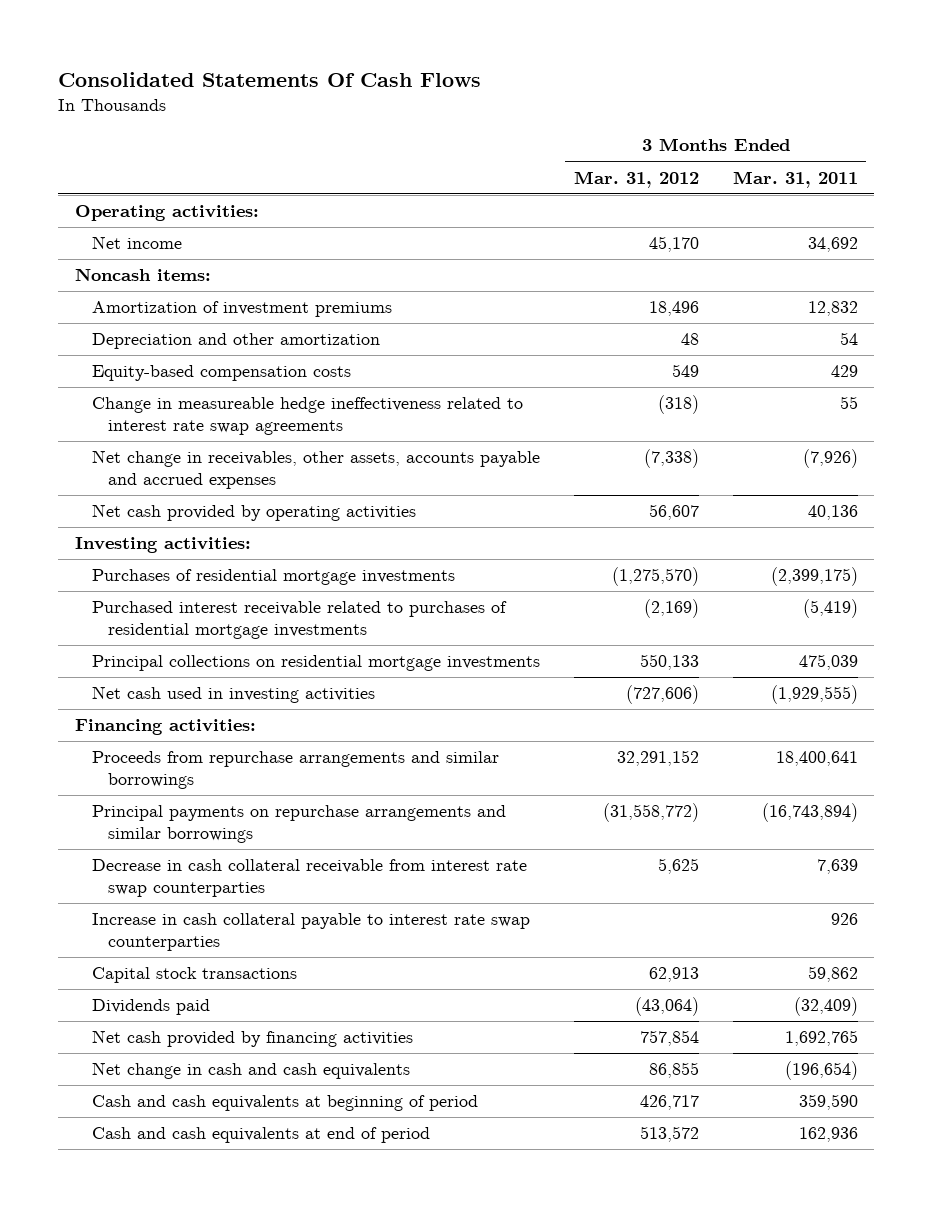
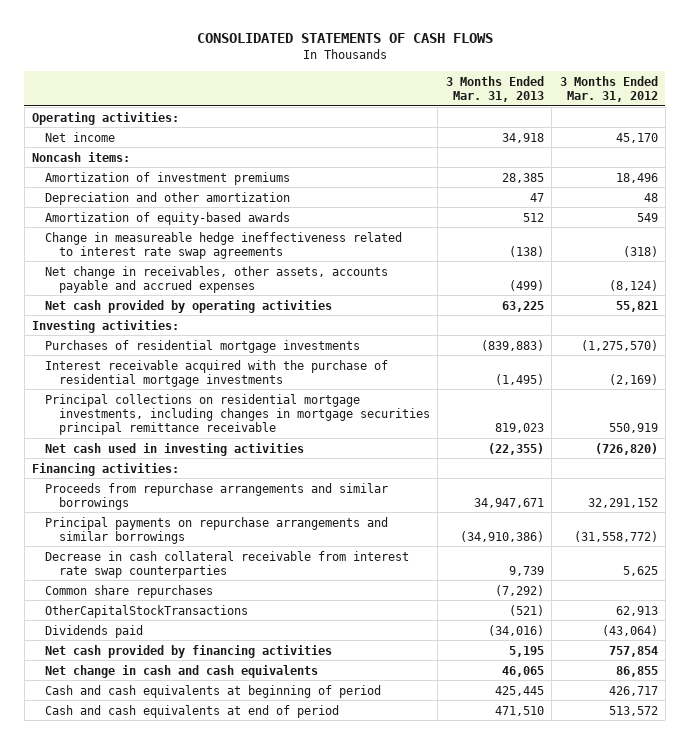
[58,71,482,87] Consolidated Statements Of Cash Flows -> [196,32,493,43] CONSOLIDATED STATEMENTS OF CASH FLOWS
[732,170,858,188] Mar. 31, 2011 -> none
none -> [445,75,544,102] 3 Months Ended Mar. 31, 2013
[91,365,351,382] Equity-based compensation costs -> [45,211,291,225] Amortization of equity-based awards
[643,449,699,469] (7,338) -> [608,279,658,291] (8,124)
[648,504,699,521] 56,607 -> [615,300,658,312] 55,821
[91,601,507,639] Purchased interest receivable related to purchases of residential mortgage investments -> [45,359,389,387] Interest receivable acquired with the purchase of residential mortgage investments
[91,655,540,672] Principal collections on residential mortgage investments -> [45,393,431,435] Principal collections on residential mortgage investments, including changes in mortgage securities principal remittance receivable
[639,654,699,671] 550,133 -> [608,422,658,433] 550,919
[625,685,699,705] (727,606) -> [594,442,658,455] (726,820)
[91,913,530,951] Increase in cash collateral payable to interest rate swap counterparties -> none
none -> [45,584,214,598] Common share repurchases
[91,967,297,984] Capital stock transactions -> [45,604,249,618] OtherCapitalStockTransactions

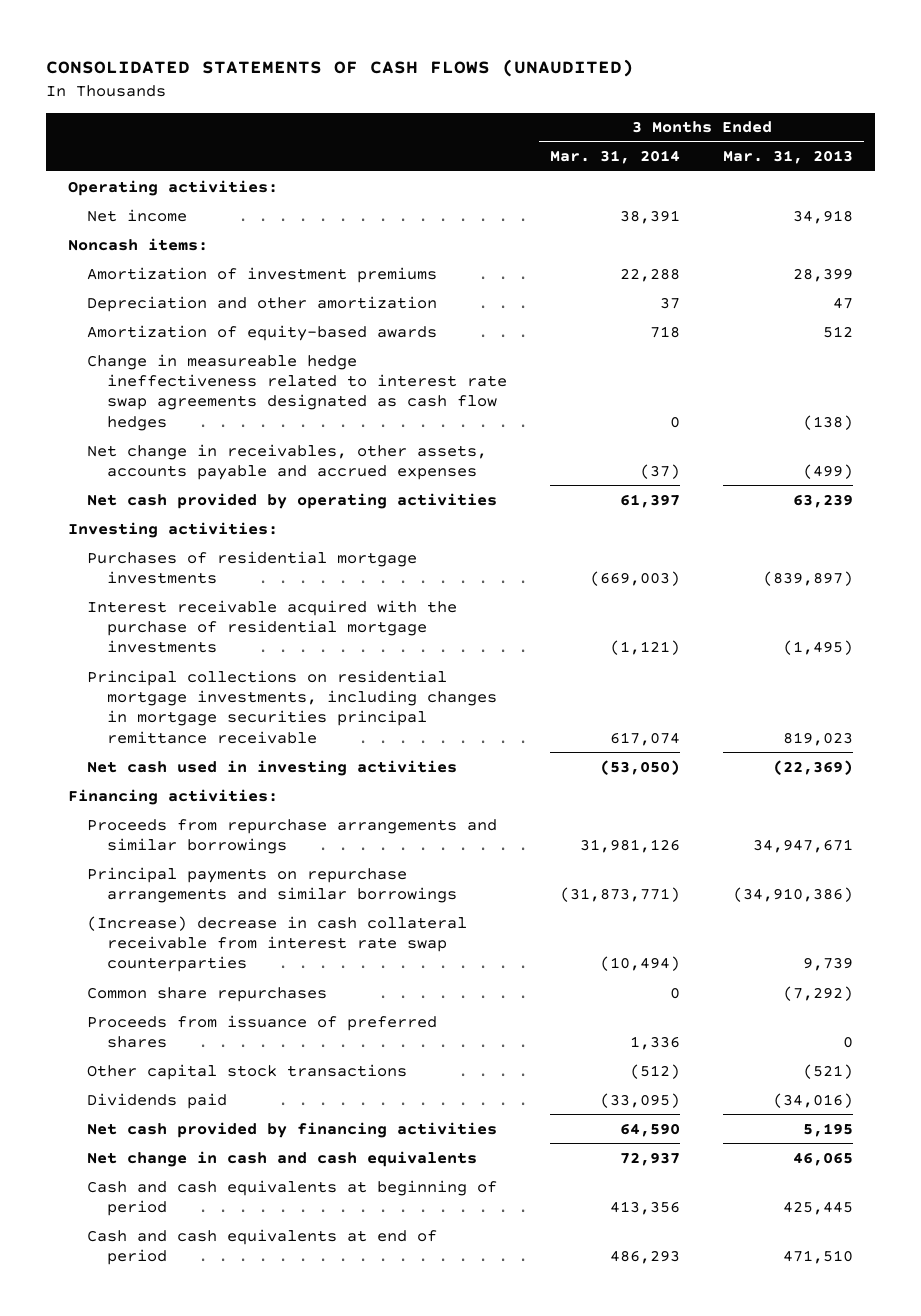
[196,32,493,43] CONSOLIDATED STATEMENTS OF CASH FLOWS -> [46,58,635,77] CONSOLIDATED STATEMENTS OF CASH FLOWS (UNAUDITED)
[559,75,658,102] 3 Months Ended Mar. 31, 2012 -> none
none -> [550,150,681,165] Mar. 31, 2014
[501,172,544,183] 28,385 -> [793,267,854,282] 28,399
[45,231,403,259] Change in measureable hedge ineffectiveness related to interest rate swap agreements -> [87,353,507,431] Change in measureable hedge ineffectiveness related to interest rate swap agreements designated as cash flow hedges
[501,300,544,312] 63,225 -> [793,493,854,508] 63,239
[480,339,544,351] (839,883) -> [763,570,854,586] (839,897)
[487,442,544,455] (22,355) -> [773,759,854,775] (22,369)
[45,550,410,578] Decrease in cash collateral receivable from interest rate swap counterparties -> [87,915,468,973] (Increase) decrease in cash collateral receivable from interest rate swap counterparties
none -> [87,1014,438,1048] Proceeds from issuance of preferred shares
[45,604,249,618] OtherCapitalStockTransactions -> [87,1063,408,1080] Other capital stock transactions

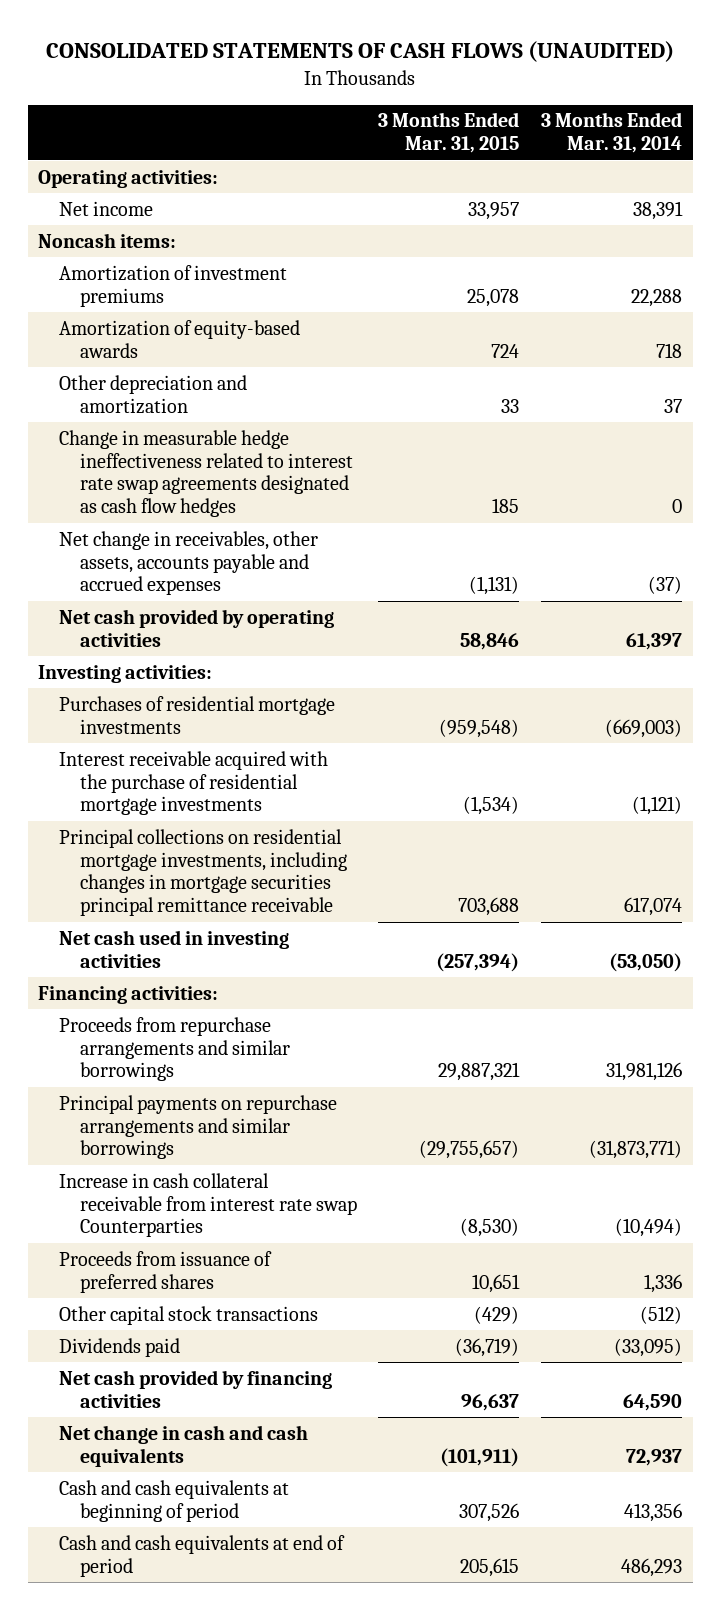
[723,150,854,165] Mar. 31, 2013 -> none
none -> [378,112,520,154] 3 Months Ended Mar. 31, 2015
[87,295,438,312] Depreciation and other amortization -> none
none -> [58,374,247,414] Other depreciation and amortization
[87,353,507,431] Change in measureable hedge ineffectiveness related to interest rate swap agreements designated as cash flow hedges -> [58,429,353,518] Change in measurable hedge ineffectiveness related to interest rate swap agreements designated as cash flow hedges
[87,986,328,1002] Common share repurchases -> none
[87,915,468,973] (Increase) decrease in cash collateral receivable from interest rate swap counterparties -> [58,1172,357,1238] Increase in cash collateral receivable from interest rate swap Counterparties

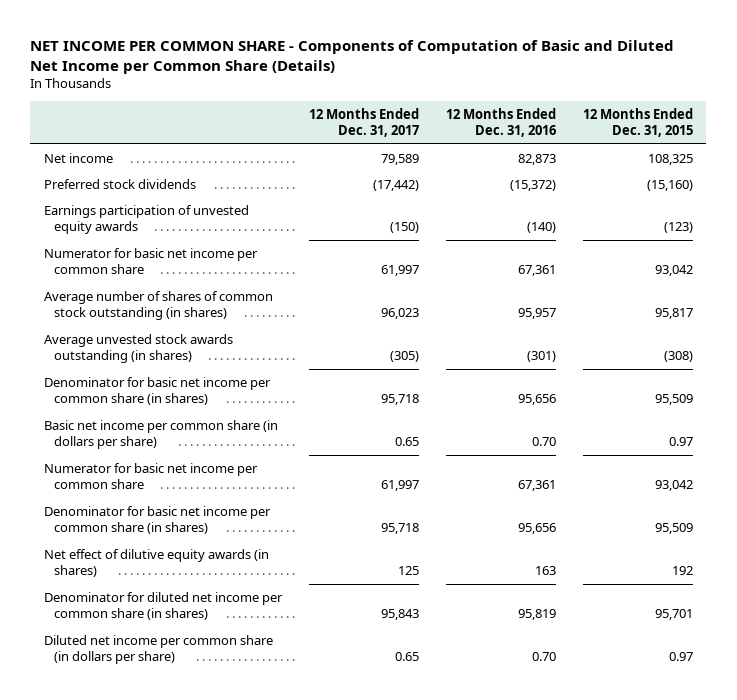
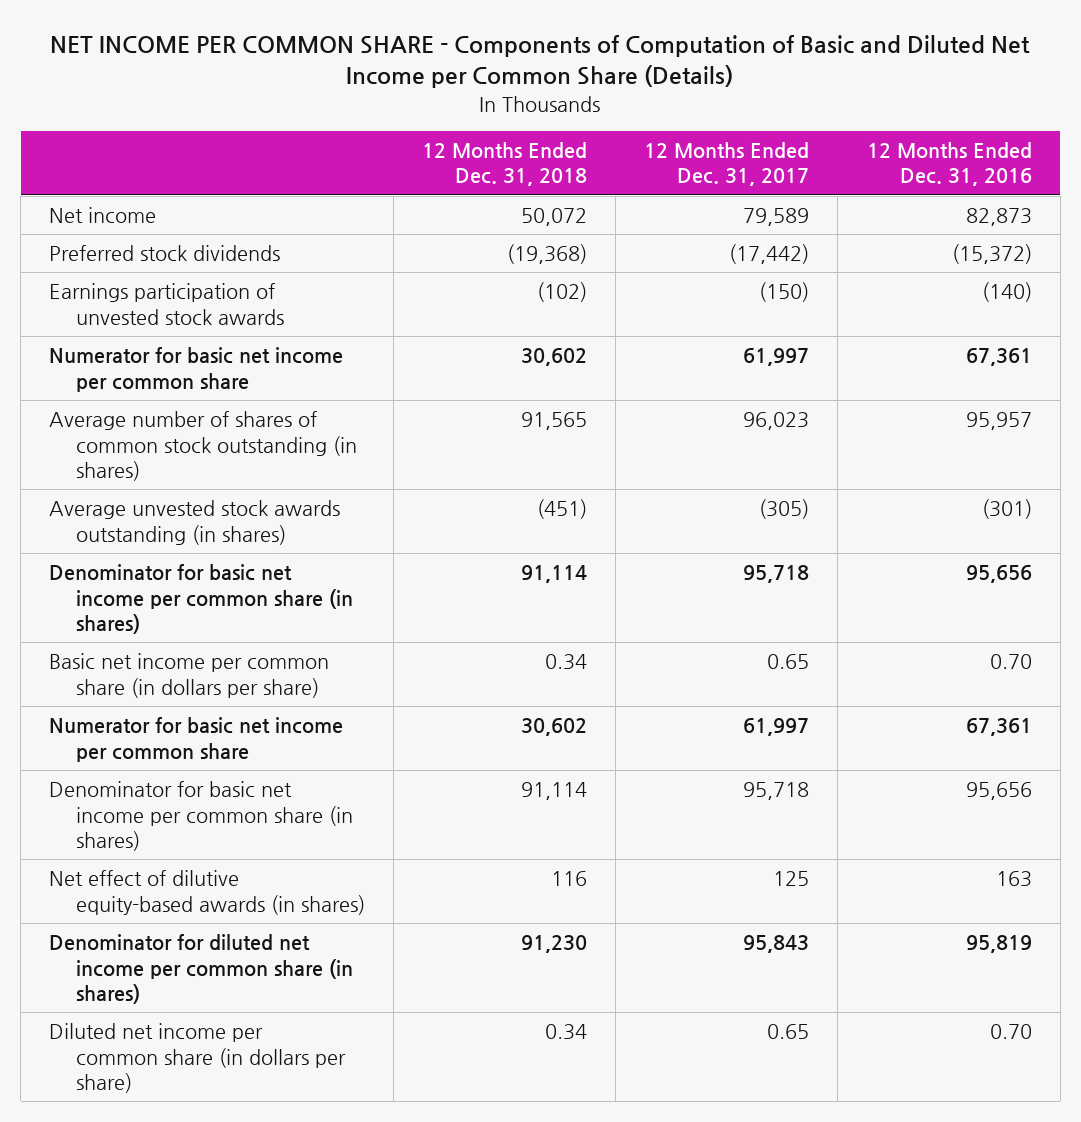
[582,107,693,138] 12 Months Ended Dec. 31, 2015 -> none
none -> [422,142,588,187] 12 Months Ended Dec. 31, 2018
[43,204,249,235] Earnings participation of unvested equity awards -> [49,283,285,325] Earnings participation of unvested stock awards
[43,548,269,578] Net effect of dilutive equity awards (in shares) -> [49,870,366,915] Net effect of dilutive equity-based awards (in shares)

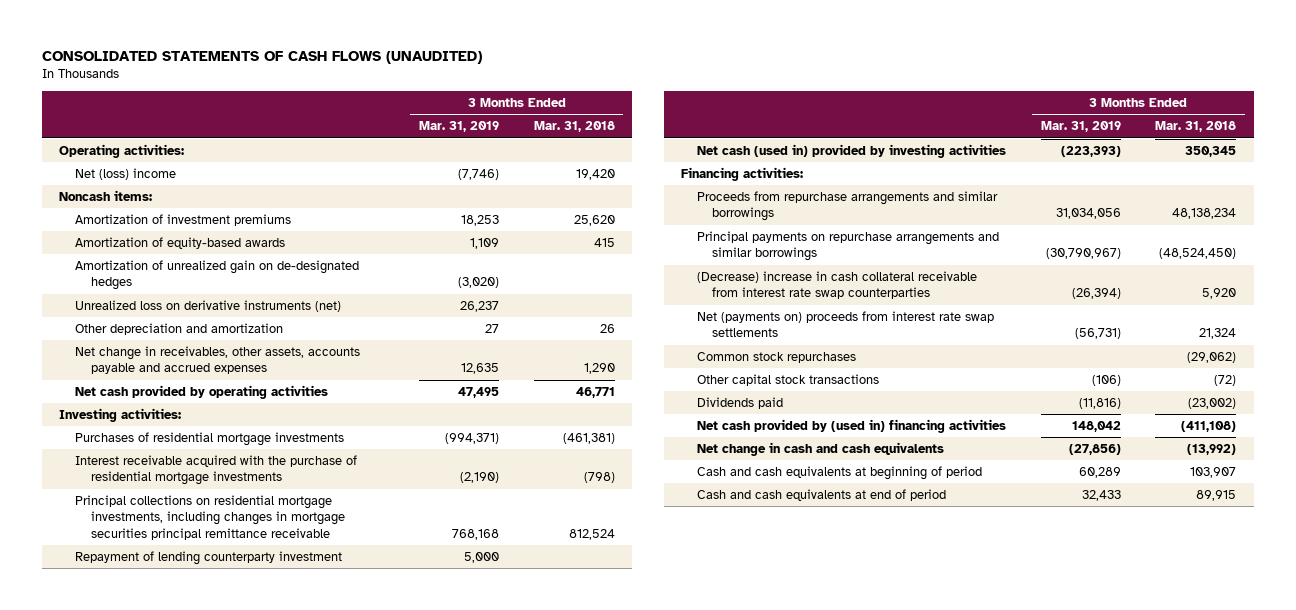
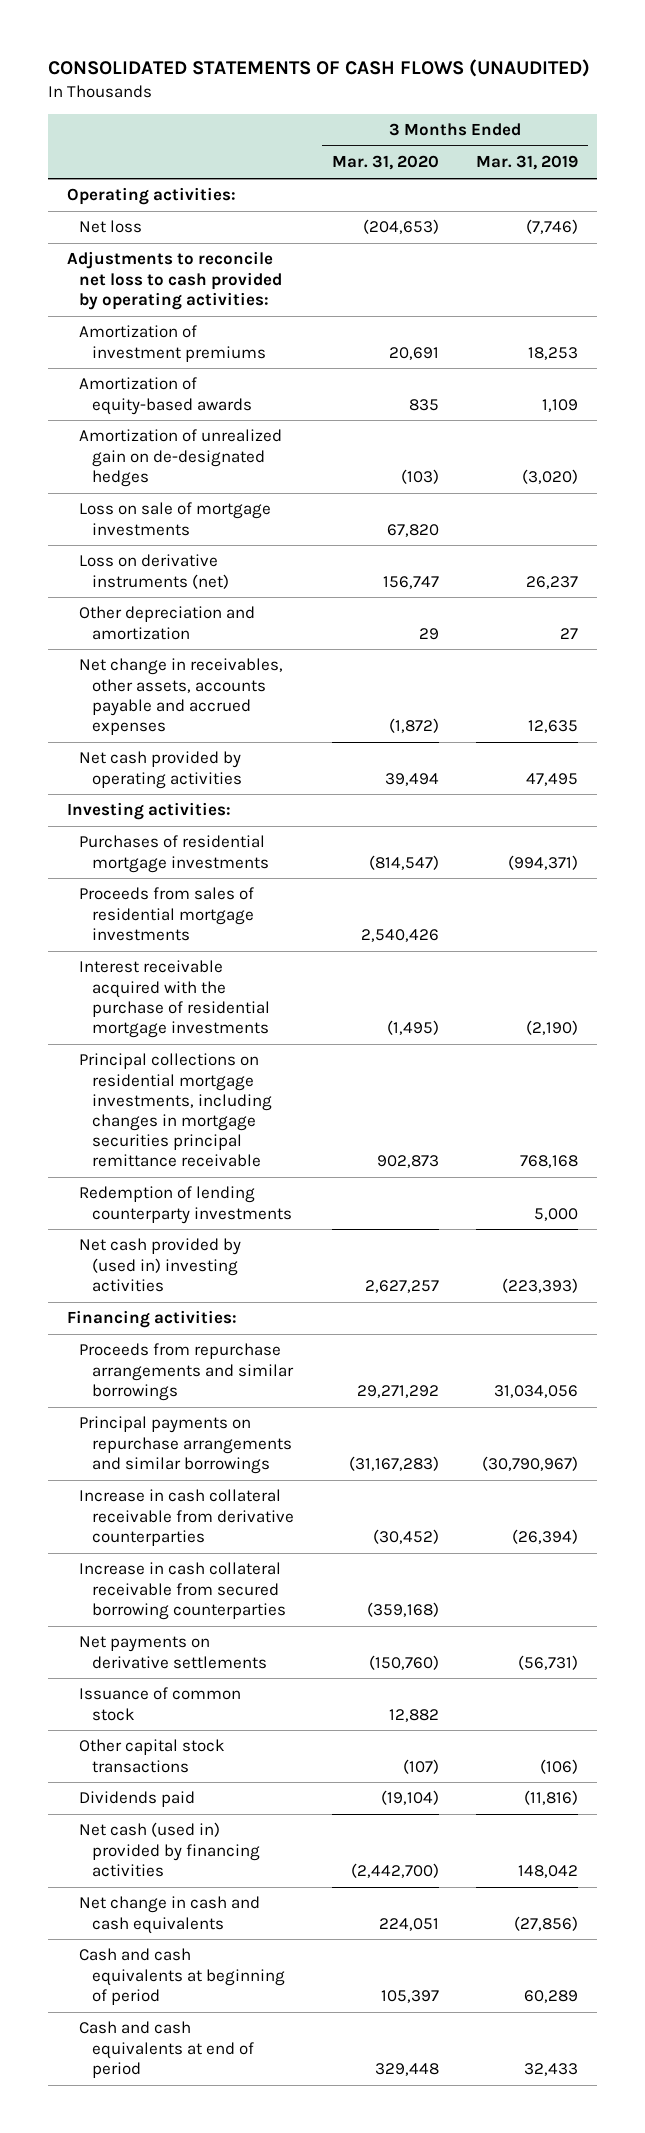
[533,121,615,133] Mar. 31, 2018 -> none
none -> [331,155,439,171] Mar. 31, 2020
[75,168,177,181] Net (loss) income -> [79,220,143,234] Net loss
[59,190,153,202] Noncash items: -> [67,251,283,310] Adjustments to reconcile net loss to cash provided by operating activities:
none -> [79,502,272,536] Loss on sale of mortgage investments
[75,300,342,313] Unrealized loss on derivative instruments (net) -> [79,554,229,589] Loss on derivative instruments (net)
none -> [79,887,255,941] Proceeds from sales of residential mortgage investments
[75,551,343,566] Repayment of lending counterparty investment -> [79,1186,292,1224] Redemption of lending counterparty investments
[696,144,1006,159] Net cash (used in) provided by investing activities -> [79,1238,242,1292] Net cash provided by (used in) investing activities
[696,352,856,364] Common stock repurchases -> none
[696,271,977,300] (Decrease) increase in cash collateral receivable from interest rate swap counterparties -> [79,1489,294,1546] Increase in cash collateral receivable from derivative counterparties
none -> [79,1562,286,1620] Increase in cash collateral receivable from secured borrowing counterparties
[696,311,994,338] Net (payments on) proceeds from interest rate swap settlements -> [79,1636,267,1669] Net payments on derivative settlements
none -> [79,1687,242,1721] Issuance of common stock
[696,419,1006,434] Net cash provided by (used in) financing activities -> [79,1822,260,1877] Net cash (used in) provided by financing activities

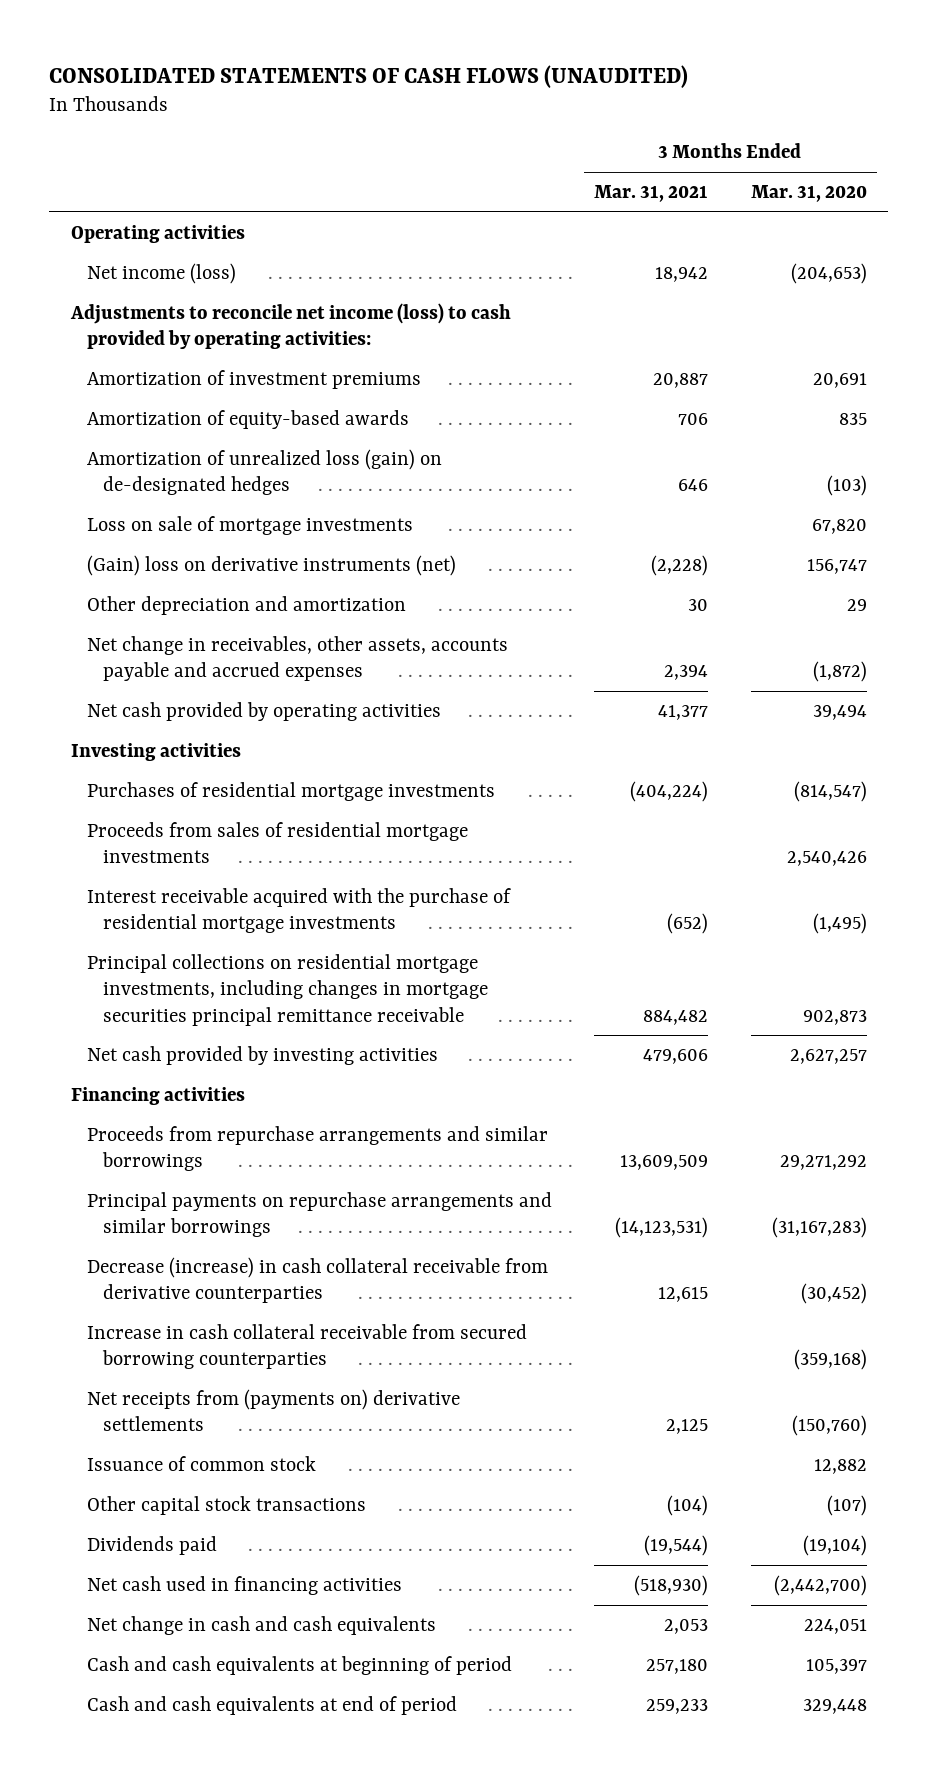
[476,155,579,171] Mar. 31, 2019 -> none
none -> [594,185,709,203] Mar. 31, 2021
[67,187,237,206] Operating activities: -> [70,224,245,243] Operating activities
[79,220,143,234] Net loss -> [86,262,236,284] Net income (loss)
[67,251,283,310] Adjustments to reconcile net loss to cash provided by operating activities: -> [69,302,511,350] Adjustments to reconcile net income (loss) to cash provided by operating activities:
[79,429,283,487] Amortization of unrealized gain on de-designated hedges -> [86,448,442,496] Amortization of unrealized loss (gain) on de-designated hedges
[79,554,229,589] Loss on derivative instruments (net) -> [86,554,456,576] (Gain) loss on derivative instruments (net)
[67,802,232,821] Investing activities: -> [70,742,241,761] Investing activities
[79,1186,292,1224] Redemption of lending counterparty investments -> none
[79,1238,242,1292] Net cash provided by (used in) investing activities -> [86,1045,438,1065] Net cash provided by investing activities
[67,1310,238,1329] Financing activities: -> [70,1086,245,1105] Financing activities
[79,1489,294,1546] Increase in cash collateral receivable from derivative counterparties -> [86,1256,548,1304] Decrease (increase) in cash collateral receivable from derivative counterparties
[79,1636,267,1669] Net payments on derivative settlements -> [86,1388,460,1432] Net receipts from (payments on) derivative settlements
[79,1822,260,1877] Net cash (used in) provided by financing activities -> [86,1575,402,1595] Net cash used in financing activities

